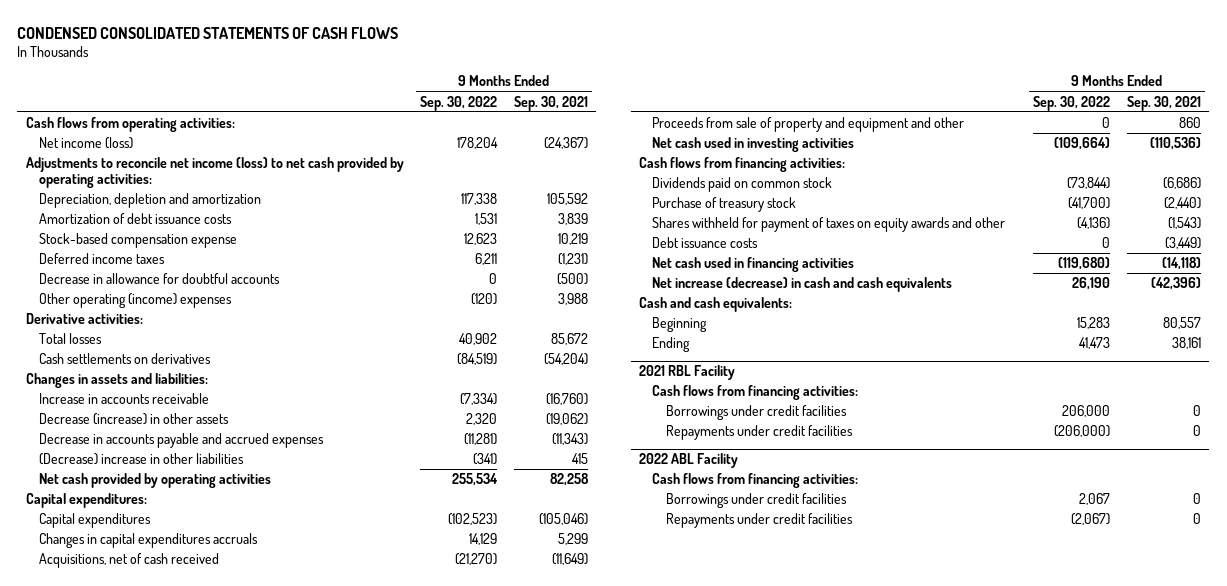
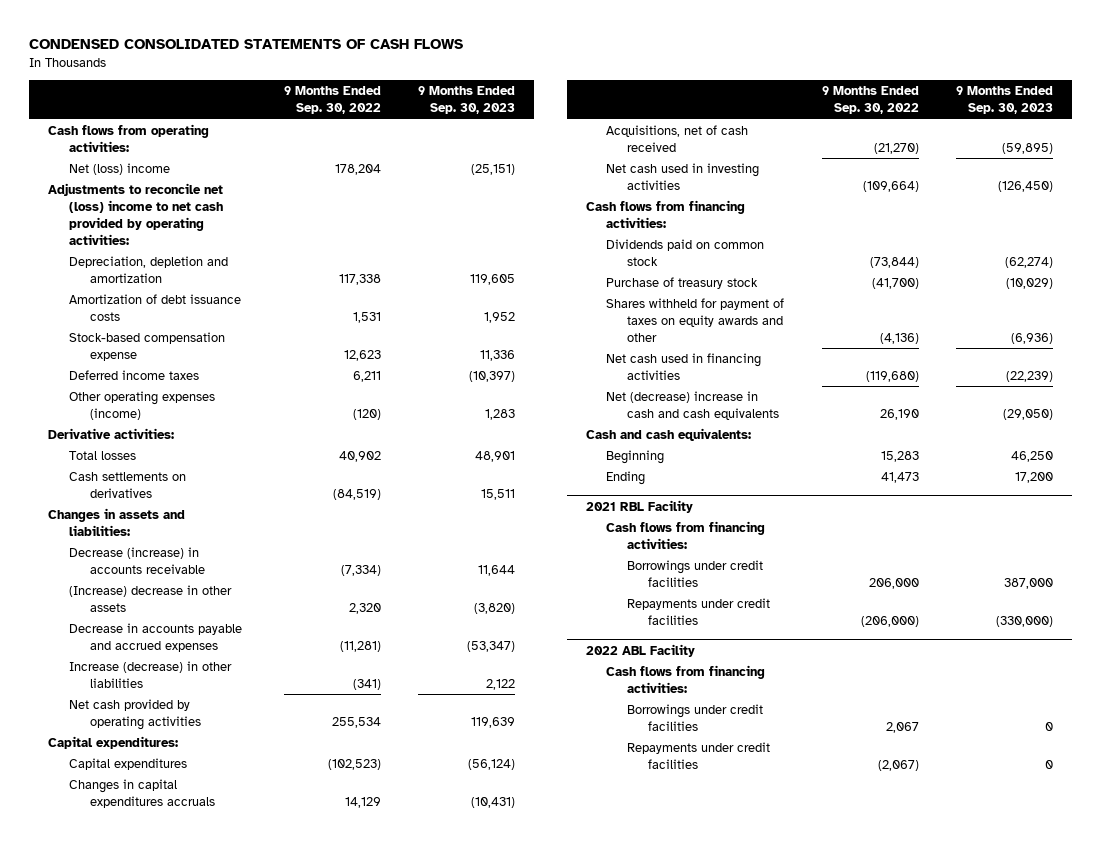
[513,95,588,111] Sep. 30, 2021 -> none
none -> [418,86,516,115] 9 Months Ended Sep. 30, 2023
[38,137,133,150] Net income (loss) -> [68,163,170,176] Net (loss) income
[25,157,404,189] Adjustments to reconcile net income (loss) to net cash provided by operating activities: -> [47,183,223,245] Adjustments to reconcile net (loss) income to net cash provided by operating activities:
[38,273,280,285] Decrease in allowance for doubtful accounts -> none
[38,293,232,309] Other operating (income) expenses -> [68,391,215,421] Other operating expenses (income)
[38,393,209,405] Increase in accounts receivable -> [68,547,205,575] Decrease (increase) in accounts receivable
[38,413,229,426] Decrease (increase) in other assets -> [68,585,232,613] (Increase) decrease in other assets
[38,453,244,466] (Decrease) increase in other liabilities -> [68,661,232,689] Increase (decrease) in other liabilities
[652,117,965,133] Proceeds from sale of property and equipment and other -> none
[652,237,759,249] Debt issuance costs -> none
[652,277,953,293] Net increase (decrease) in cash and cash equivalents -> [606,391,780,421] Net (decrease) increase in cash and cash equivalents

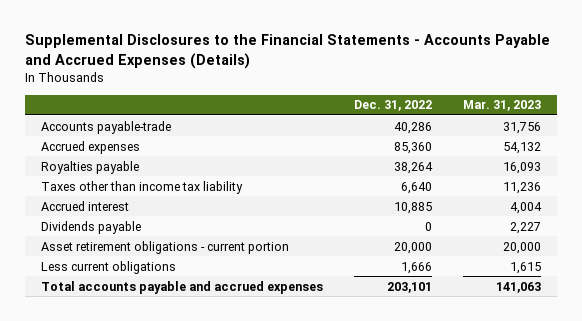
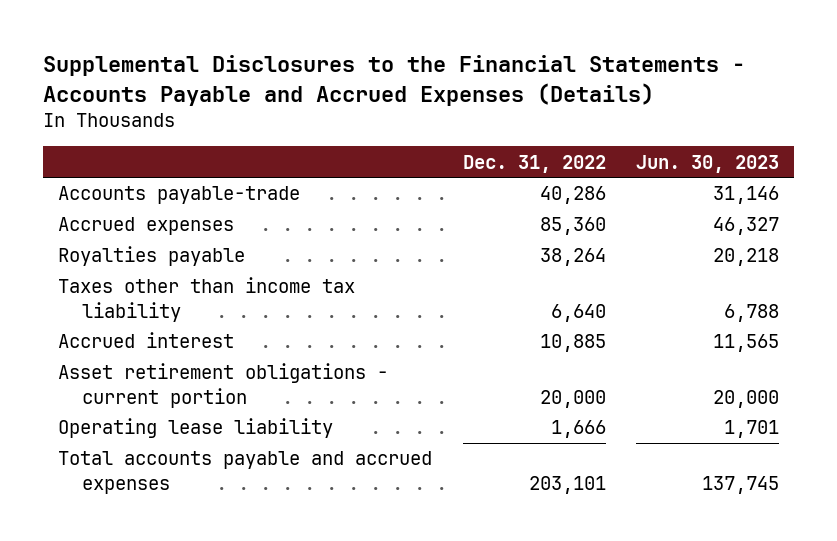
[463,100,542,112] Mar. 31, 2023 -> none
none -> [635,154,779,173] Jun. 30, 2023
[40,220,141,234] Dividends payable -> none
[40,260,176,274] Less current obligations -> [58,418,334,439] Operating lease liability

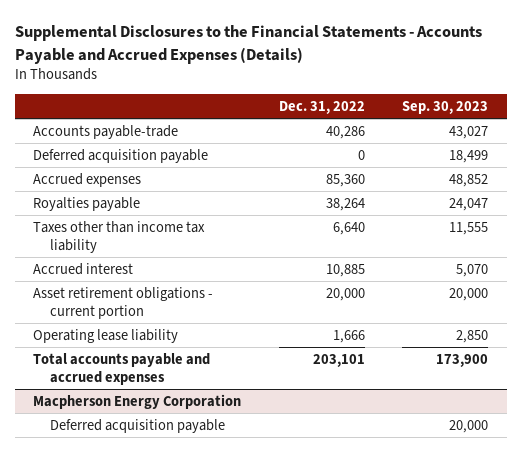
[635,154,779,173] Jun. 30, 2023 -> none
none -> [402,100,489,114] Sep. 30, 2023
none -> [33,149,209,164] Deferred acquisition payable
none -> [33,394,242,410] Macpherson Energy Corporation
none -> [50,419,226,434] Deferred acquisition payable

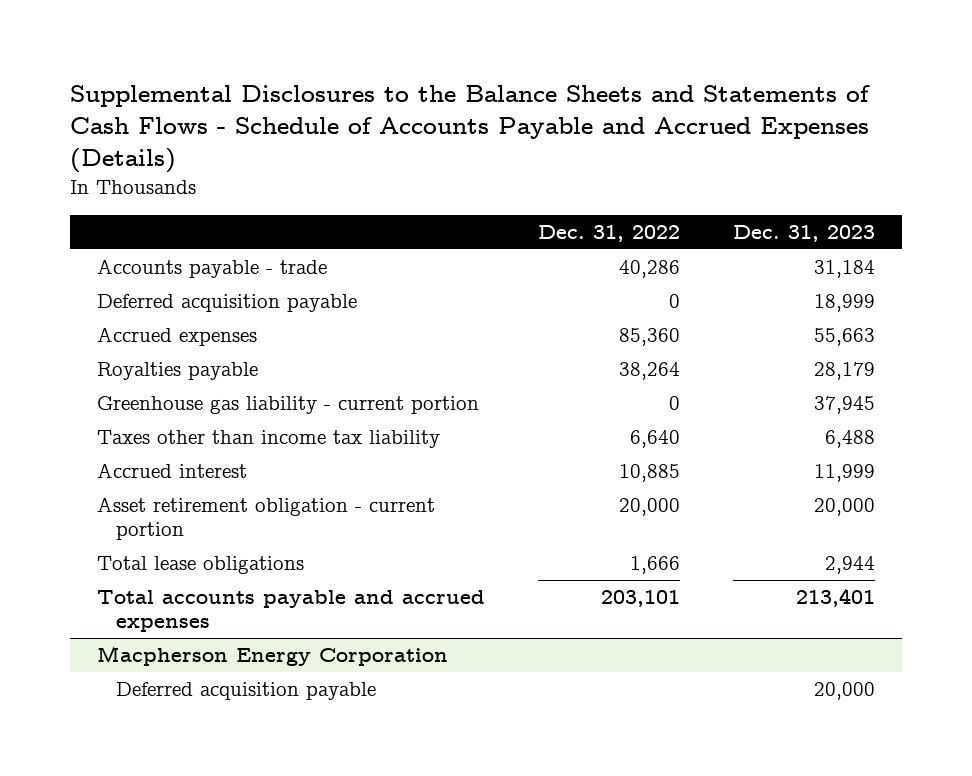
[14,25,482,64] Supplemental Disclosures to the Financial Statements - Accounts Payable and Accrued Expenses (Details) -> [70,85,871,174] Supplemental Disclosures to the Balance Sheets and Statements of Cash Flows - Schedule of Accounts Payable and Accrued Expenses (Details)
[402,100,489,114] Sep. 30, 2023 -> none
none -> [733,225,876,243] Dec. 31, 2023
[33,125,179,140] Accounts payable-trade -> [96,259,327,279] Accounts payable - trade
none -> [96,396,479,415] Greenhouse gas liability - current portion
[33,287,214,319] Asset retirement obligations - current portion -> [96,497,435,541] Asset retirement obligation - current portion
[33,329,179,344] Operating lease liability -> [96,556,304,575] Total lease obligations

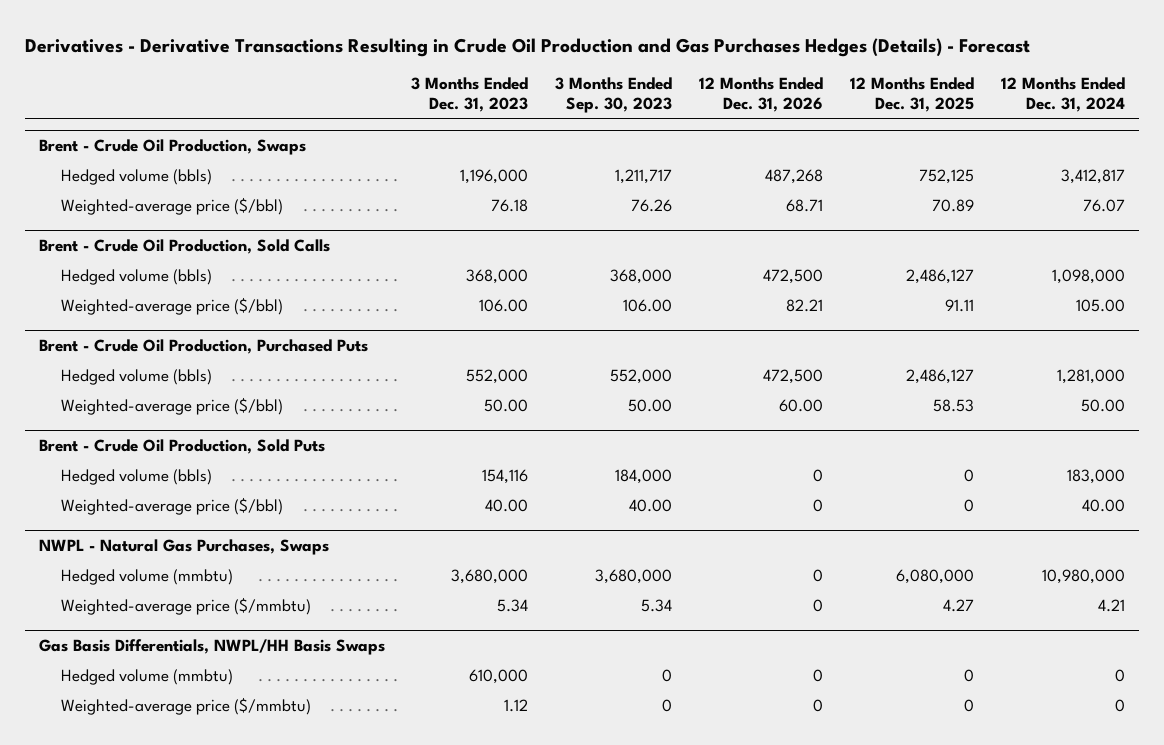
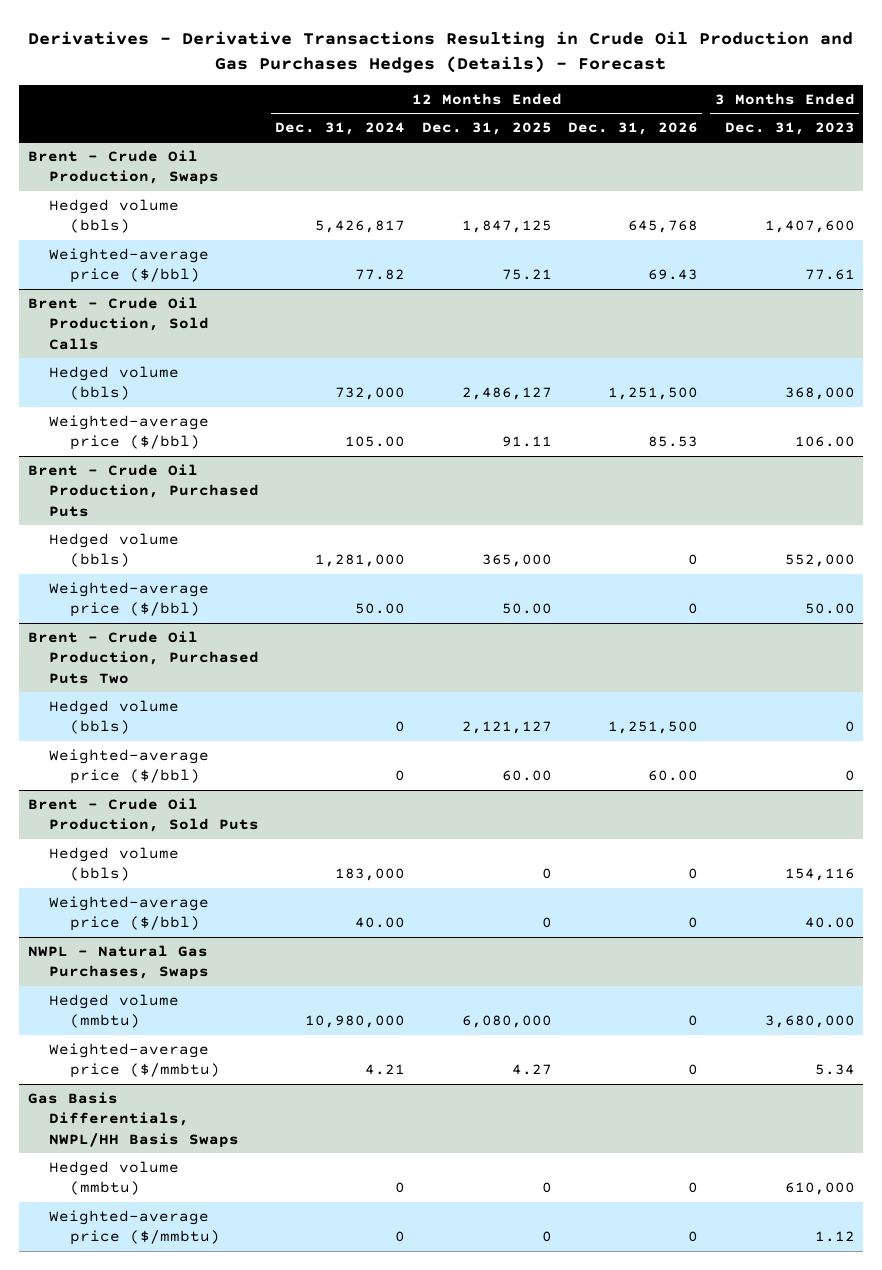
[555,77,673,114] 3 Months Ended Sep. 30, 2023 -> none
[460,168,529,184] 1,196,000 -> [764,220,855,234] 1,407,600
[765,168,824,184] 487,268 -> [628,220,699,234] 645,768
[919,168,975,184] 752,125 -> [461,220,552,234] 1,847,125
[1061,168,1126,184] 3,412,817 -> [315,220,406,234] 5,426,817
[491,198,529,212] 76.18 -> [804,269,855,281] 77.61
[786,198,824,212] 68.71 -> [648,269,699,281] 69.43
[932,198,975,212] 70.89 -> [501,269,552,281] 75.21
[1083,198,1126,212] 76.07 -> [355,269,406,281] 77.82
[763,268,824,284] 472,500 -> [608,387,699,401] 1,251,500
[1052,268,1126,284] 1,098,000 -> [335,387,406,401] 732,000
[786,298,824,312] 82.21 -> [648,436,699,448] 85.53
[763,368,824,384] 472,500 -> [688,554,699,566] 0
[906,368,975,384] 2,486,127 -> [481,554,552,568] 365,000
[779,398,824,412] 60.00 -> [688,603,699,615] 0
[933,398,975,412] 58.53 -> [501,603,552,615] 50.00
none -> [27,630,259,684] Brent - Crude Oil Production, Purchased Puts Two
none -> [48,699,179,735] Hedged volume (bbls)
none -> [48,748,209,785] Weighted-average price ($/bbl)

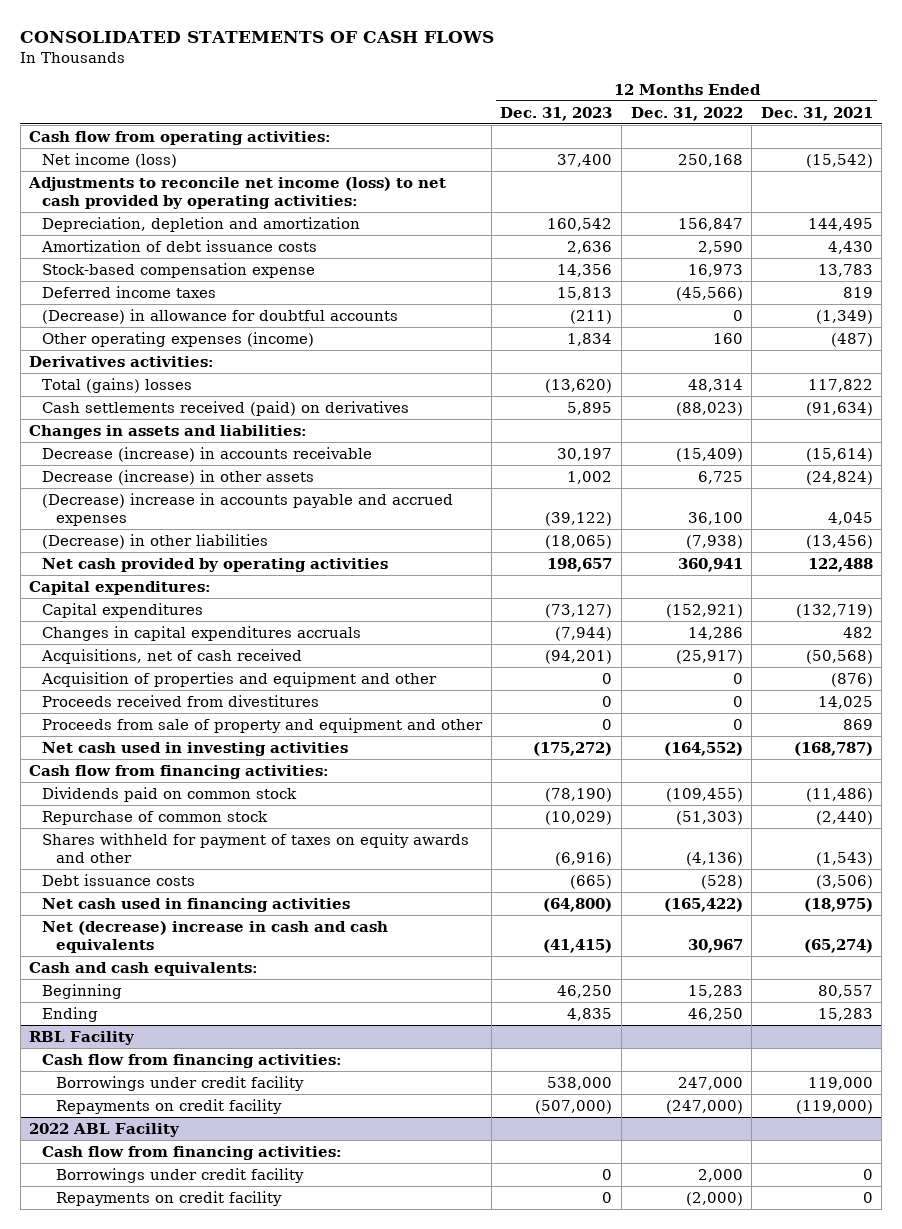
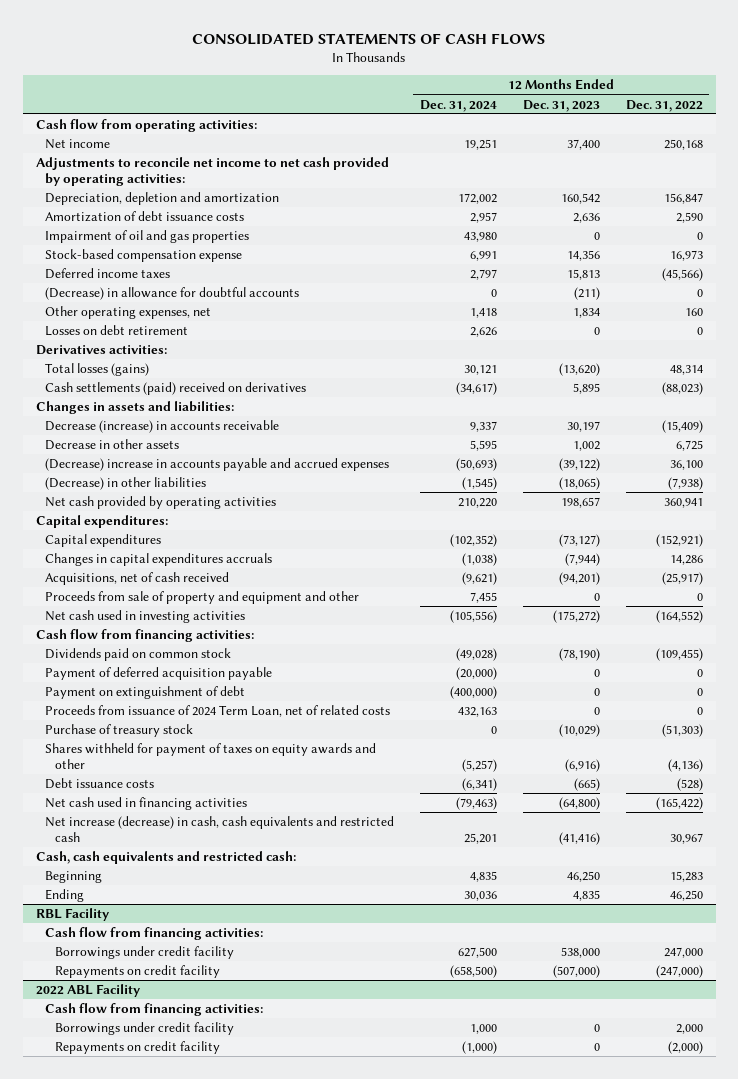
[760,106,873,121] Dec. 31, 2021 -> none
none -> [419,99,497,112] Dec. 31, 2024
[42,152,178,168] Net income (loss) -> [45,139,111,150] Net income
[28,176,447,209] Adjustments to reconcile net income (loss) to net cash provided by operating activities: -> [35,157,389,186] Adjustments to reconcile net income to net cash provided by operating activities:
none -> [45,230,250,244] Impairment of oil and gas properties
[42,331,315,347] Other operating expenses (income) -> [45,306,212,320] Other operating expenses, net
none -> [45,325,189,337] Losses on debt retirement
[42,377,193,393] Total (gains) losses -> [45,363,150,377] Total losses (gains)
[42,400,410,416] Cash settlements received (paid) on derivatives -> [45,382,307,396] Cash settlements (paid) received on derivatives
[42,469,315,485] Decrease (increase) in other assets -> [45,439,180,451] Decrease in other assets
[41,671,438,687] Acquisition of properties and equipment and other -> none
[42,694,320,707] Proceeds received from divestitures -> none
none -> [45,667,273,681] Payment of deferred acquisition payable
none -> [45,686,246,700] Payment on extinguishment of debt
none -> [45,705,391,718] Proceeds from issuance of 2024 Term Loan, net of related costs
[42,810,269,825] Repurchase of common stock -> [45,724,194,738] Purchase of treasury stock
[42,920,389,953] Net (decrease) increase in cash and cash equivalents -> [45,816,395,842] Net increase (decrease) in cash, cash equivalents and restricted cash
[543,938,613,953] (41,415) -> [558,831,600,845] (41,416)
[29,961,259,976] Cash and cash equivalents: -> [35,851,296,865] Cash, cash equivalents and restricted cash:

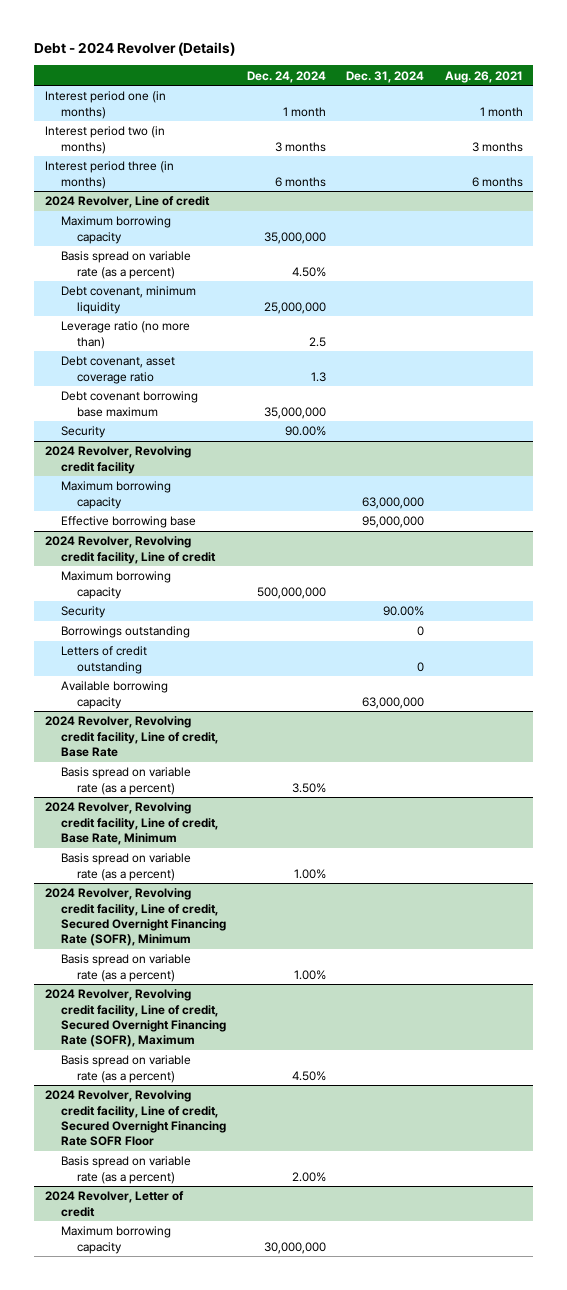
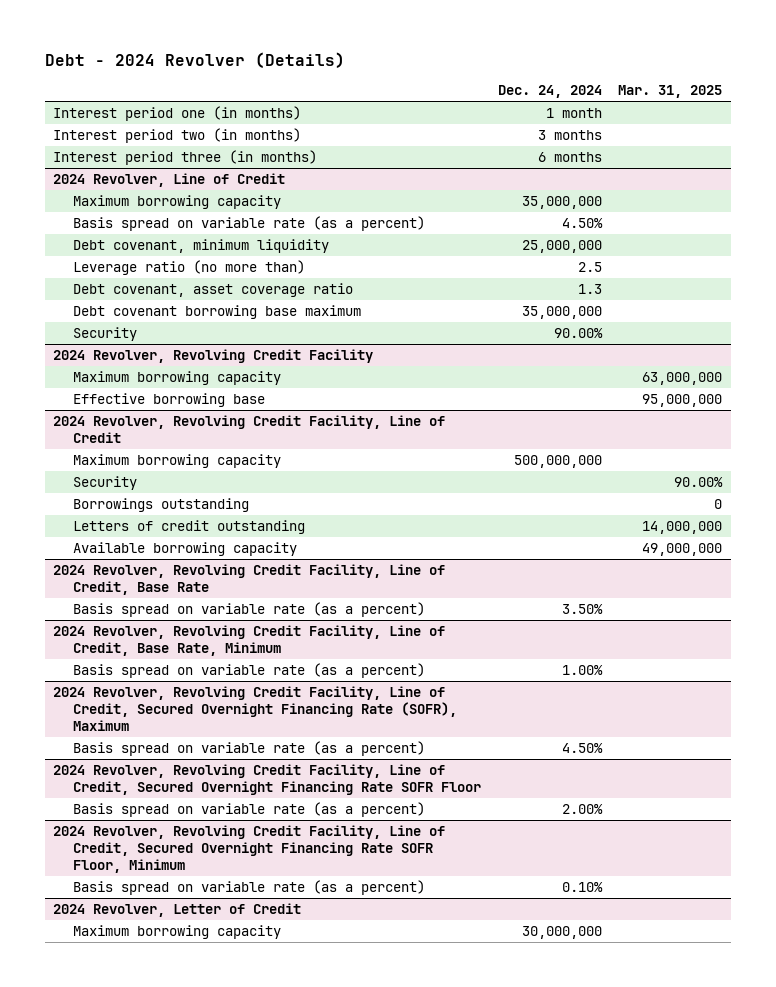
[346,70,425,83] Dec. 31, 2024 -> none
[444,70,523,83] Aug. 26, 2021 -> none
none -> [618,84,723,98] Mar. 31, 2025
[44,196,210,209] 2024 Revolver, Line of credit -> [53,172,286,187] 2024 Revolver, Line of Credit
[44,446,191,474] 2024 Revolver, Revolving credit facility -> [53,348,374,363] 2024 Revolver, Revolving Credit Facility
[44,536,216,564] 2024 Revolver, Revolving credit facility, Line of credit -> [53,414,446,443] 2024 Revolver, Revolving Credit Facility, Line of Credit
[44,716,218,757] 2024 Revolver, Revolving credit facility, Line of credit, Base Rate -> [53,563,446,595] 2024 Revolver, Revolving Credit Facility, Line of Credit, Base Rate
[60,853,191,881] Basis spread on variable rate (as a percent) -> none
[44,888,226,946] 2024 Revolver, Revolving credit facility, Line of credit, Secured Overnight Financing Rate (SOFR), Minimum -> none
[44,802,218,845] 2024 Revolver, Revolving credit facility, Line of credit, Base Rate, Minimum -> [53,624,446,656] 2024 Revolver, Revolving Credit Facility, Line of Credit, Base Rate, Minimum
[44,989,226,1047] 2024 Revolver, Revolving credit facility, Line of credit, Secured Overnight Financing Rate (SOFR), Maximum -> [53,685,458,731] 2024 Revolver, Revolving Credit Facility, Line of Credit, Secured Overnight Financing Rate (SOFR), Maximum
[44,1090,226,1146] 2024 Revolver, Revolving credit facility, Line of credit, Secured Overnight Financing Rate SOFR Floor -> [53,763,482,795] 2024 Revolver, Revolving Credit Facility, Line of Credit, Secured Overnight Financing Rate SOFR Floor
none -> [53,824,446,873] 2024 Revolver, Revolving Credit Facility, Line of Credit, Secured Overnight Financing Rate SOFR Floor, Minimum
none -> [73,879,426,895] Basis spread on variable rate (as a percent)
[44,1191,184,1217] 2024 Revolver, Letter of credit -> [53,902,302,917] 2024 Revolver, Letter of Credit

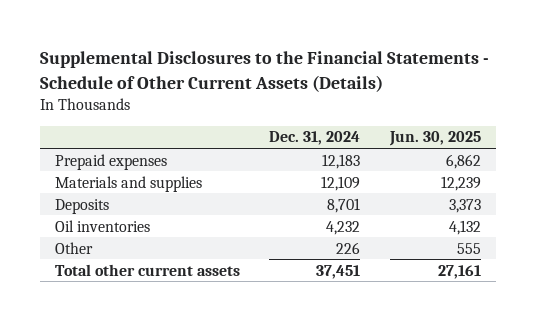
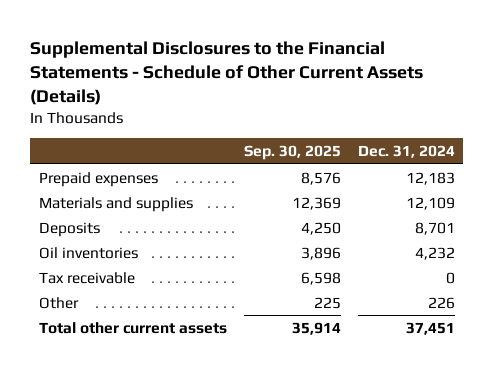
[389,131,482,147] Jun. 30, 2025 -> none
none -> [243,145,341,161] Sep. 30, 2025
none -> [38,271,135,284] Tax receivable

